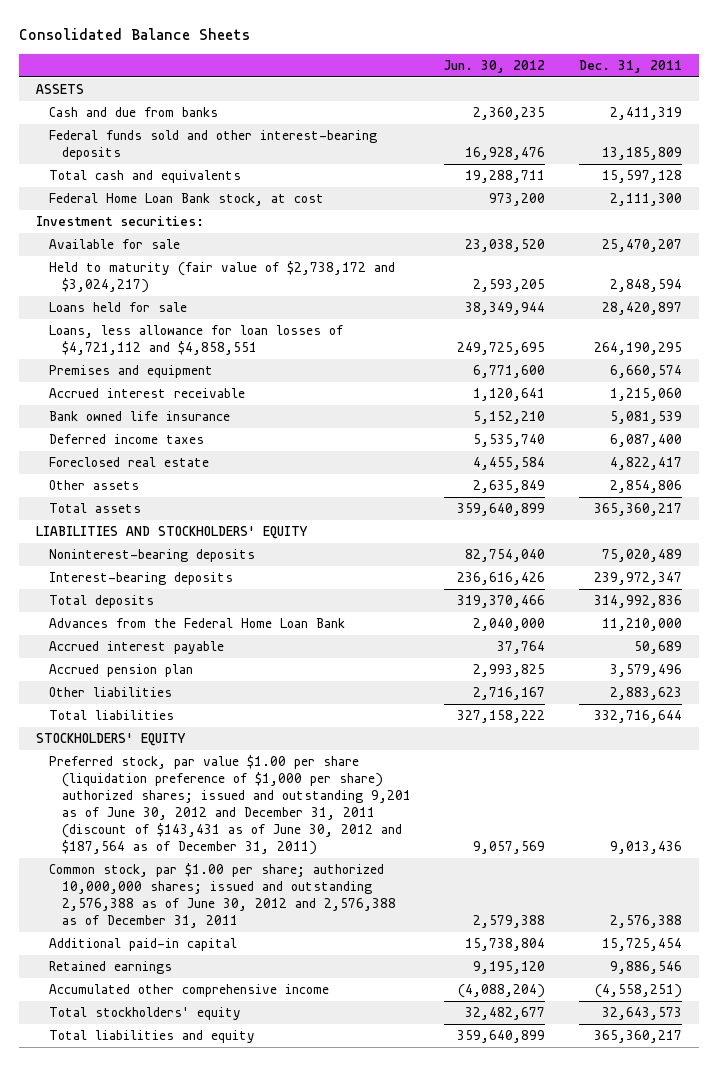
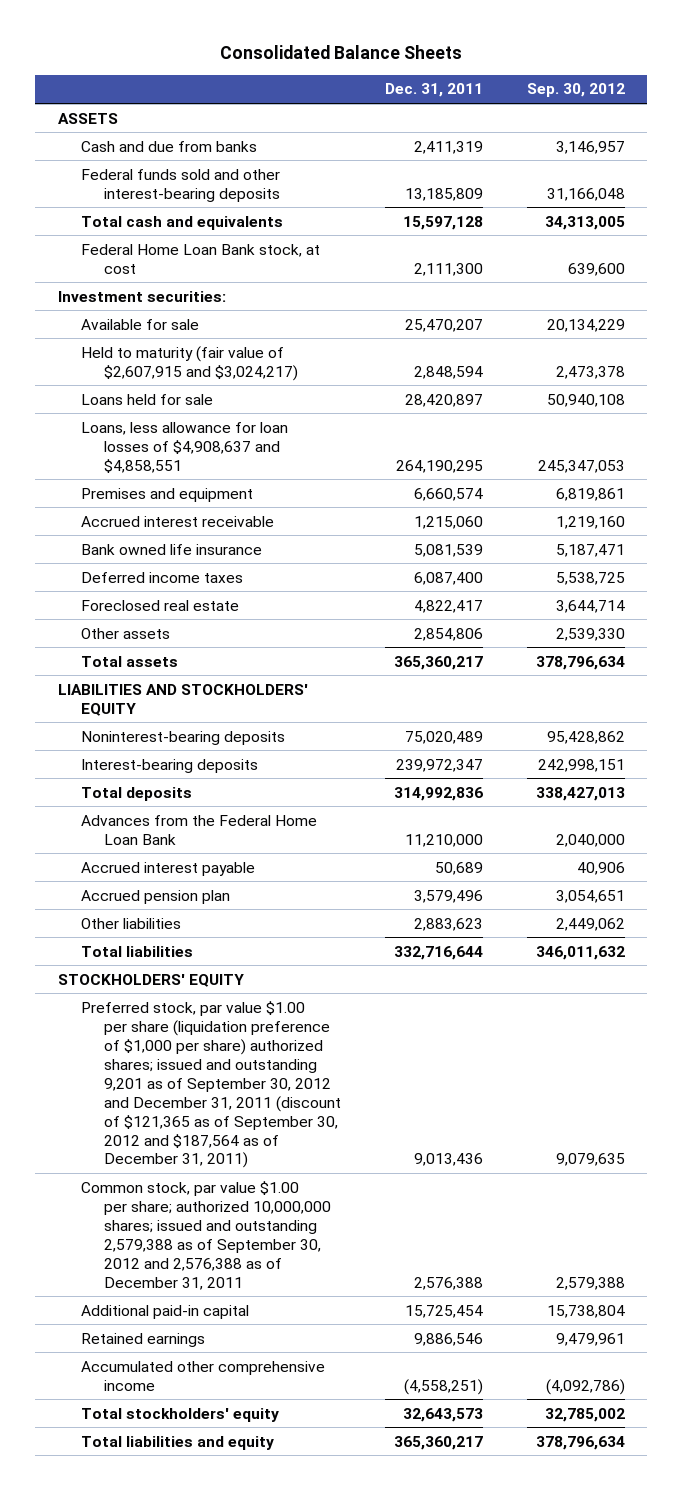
[444,59,546,73] Jun. 30, 2012 -> none
none -> [526,83,625,98] Sep. 30, 2012
[48,261,395,294] Held to maturity (fair value of $2,738,172 and $3,024,217) -> [80,345,298,381] Held to maturity (fair value of $2,607,915 and $3,024,217)
[48,325,343,356] Loans, less allowance for loan losses of $4,721,112 and $4,858,551 -> [80,421,288,473] Loans, less allowance for loan losses of $4,908,637 and $4,858,551
[48,755,411,856] Preferred stock, par value $1.00 per share (liquidation preference of $1,000 per share) authorized shares; issued and outstanding 9,201 as of June 30, 2012 and December 31, 2011 (discount of $143,431 as of June 30, 2012 and $187,564 as of December 31, 2011) -> [80,1000,341,1169] Preferred stock, par value $1.00 per share (liquidation preference of $1,000 per share) authorized shares; issued and outstanding 9,201 as of September 30, 2012 and December 31, 2011 (discount of $121,365 as of September 30, 2012 and $187,564 as of December 31, 2011)
[48,863,396,929] Common stock, par $1.00 per share; authorized 10,000,000 shares; issued and outstanding 2,576,388 as of June 30, 2012 and 2,576,388 as of December 31, 2011 -> [80,1180,331,1290] Common stock, par value $1.00 per share; authorized 10,000,000 shares; issued and outstanding 2,579,388 as of September 30, 2012 and 2,576,388 as of December 31, 2011

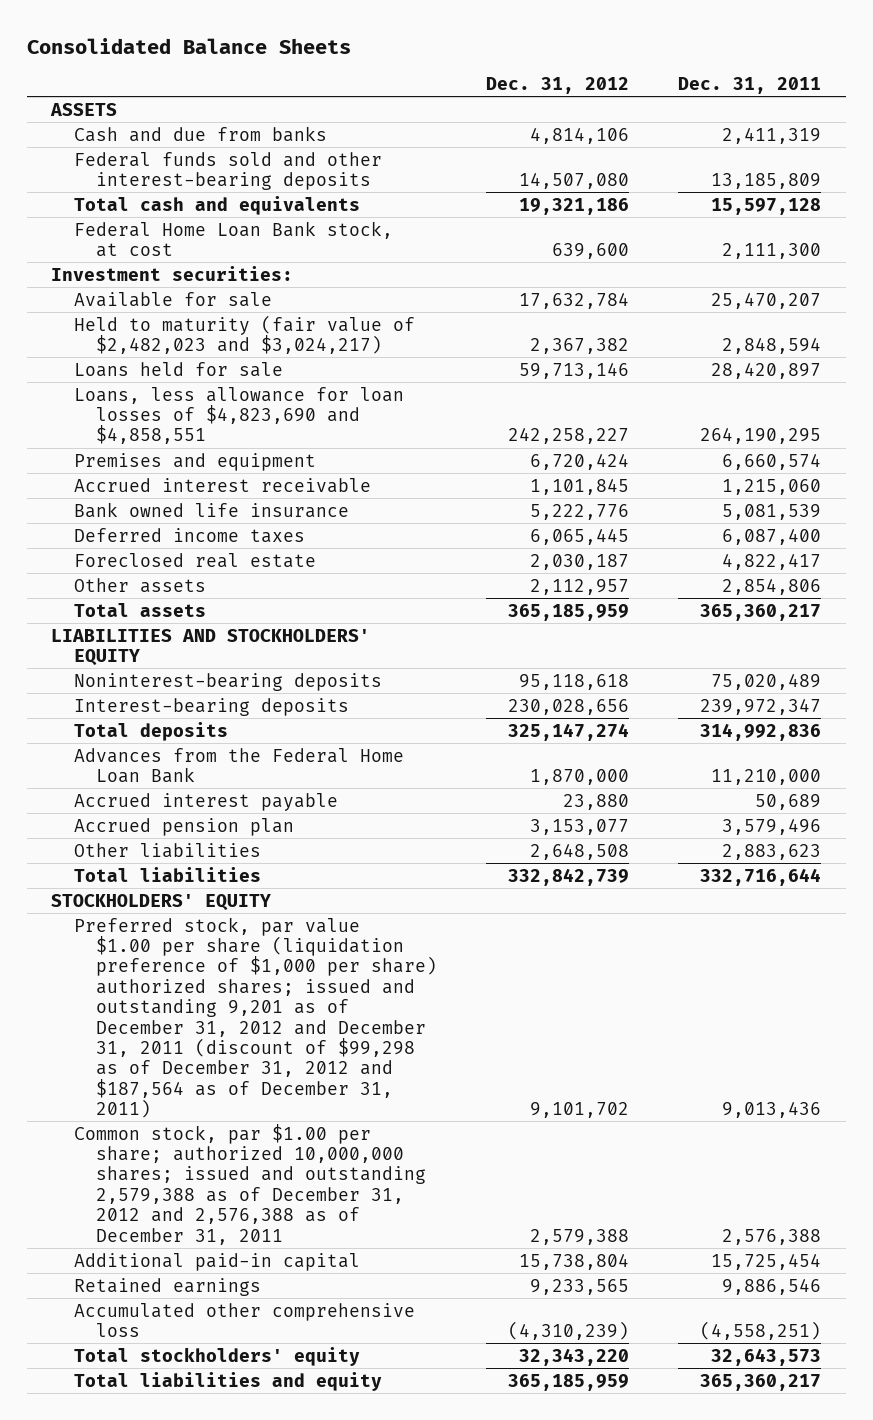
[526,83,625,98] Sep. 30, 2012 -> none
none -> [486,76,630,94] Dec. 31, 2012
[80,345,298,381] Held to maturity (fair value of $2,607,915 and $3,024,217) -> [73,314,415,354] Held to maturity (fair value of $2,482,023 and $3,024,217)
[80,421,288,473] Loans, less allowance for loan losses of $4,908,637 and $4,858,551 -> [73,386,404,445] Loans, less allowance for loan losses of $4,823,690 and $4,858,551
[80,1000,341,1169] Preferred stock, par value $1.00 per share (liquidation preference of $1,000 per share) authorized shares; issued and outstanding 9,201 as of September 30, 2012 and December 31, 2011 (discount of $121,365 as of September 30, 2012 and $187,564 as of December 31, 2011) -> [73,916,437,1119] Preferred stock, par value $1.00 per share (liquidation preference of $1,000 per share) authorized shares; issued and outstanding 9,201 as of December 31, 2012 and December 31, 2011 (discount of $99,298 as of December 31, 2012 and $187,564 as of December 31, 2011)
[80,1180,331,1290] Common stock, par value $1.00 per share; authorized 10,000,000 shares; issued and outstanding 2,579,388 as of September 30, 2012 and 2,576,388 as of December 31, 2011 -> [73,1123,426,1245] Common stock, par $1.00 per share; authorized 10,000,000 shares; issued and outstanding 2,579,388 as of December 31, 2012 and 2,576,388 as of December 31, 2011
[80,1360,325,1391] Accumulated other comprehensive income -> [73,1302,415,1337] Accumulated other comprehensive loss

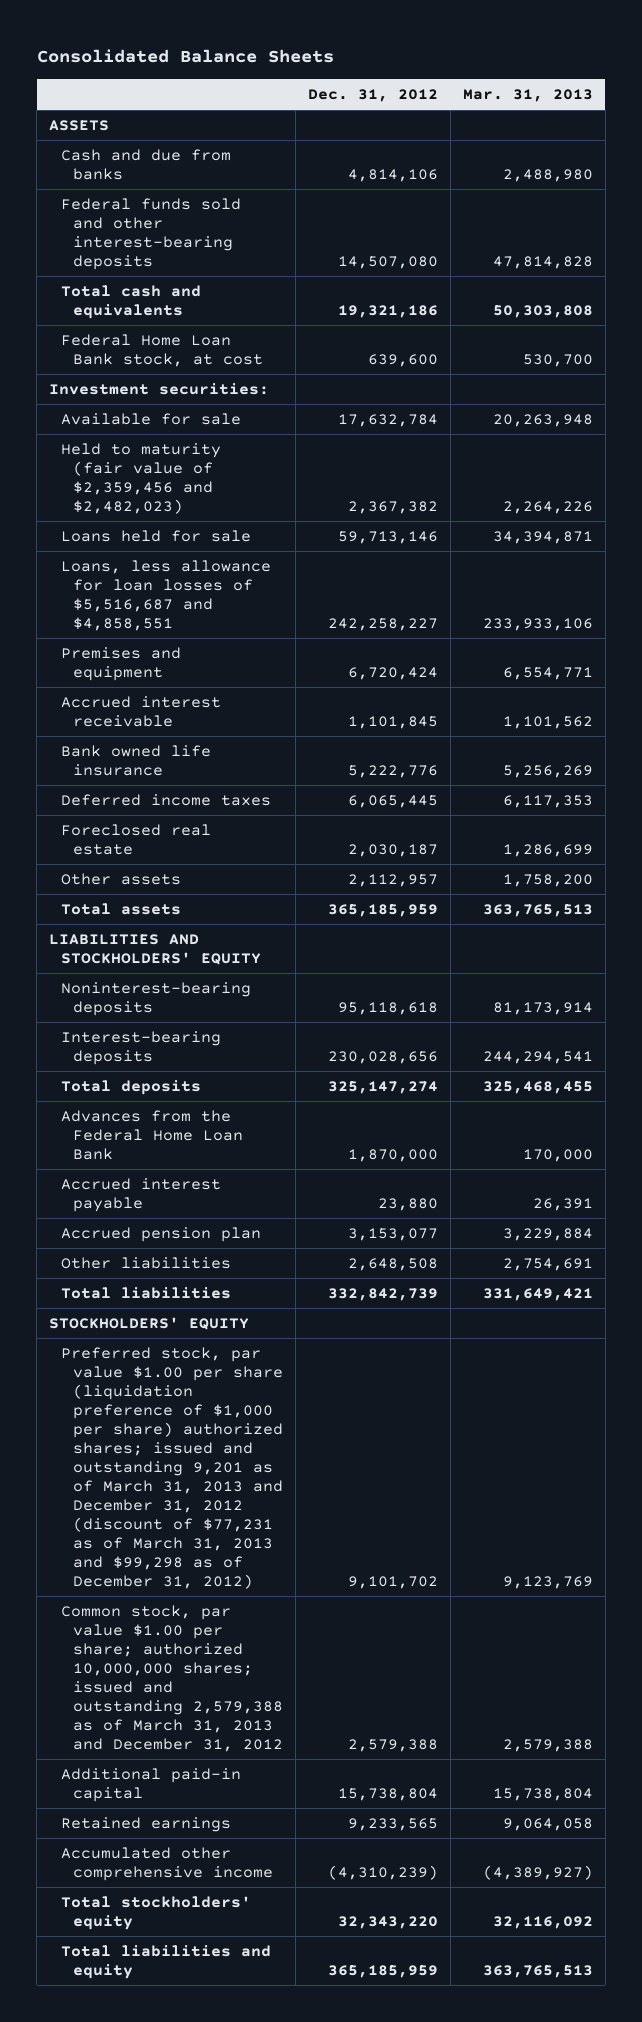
[678,76,822,94] Dec. 31, 2011 -> none
none -> [462,88,593,102] Mar. 31, 2013
[73,314,415,354] Held to maturity (fair value of $2,482,023 and $3,024,217) -> [61,442,222,515] Held to maturity (fair value of $2,359,456 and $2,482,023)
[73,386,404,445] Loans, less allowance for loan losses of $4,823,690 and $4,858,551 -> [61,559,272,632] Loans, less allowance for loan losses of $5,516,687 and $4,858,551
[73,916,437,1119] Preferred stock, par value $1.00 per share (liquidation preference of $1,000 per share) authorized shares; issued and outstanding 9,201 as of December 31, 2012 and December 31, 2011 (discount of $99,298 as of December 31, 2012 and $187,564 as of December 31, 2011) -> [61,1346,284,1590] Preferred stock, par value $1.00 per share (liquidation preference of $1,000 per share) authorized shares; issued and outstanding 9,201 as of March 31, 2013 and December 31, 2012 (discount of $77,231 as of March 31, 2013 and $99,298 as of December 31, 2012)
[73,1123,426,1245] Common stock, par $1.00 per share; authorized 10,000,000 shares; issued and outstanding 2,579,388 as of December 31, 2012 and 2,576,388 as of December 31, 2011 -> [61,1604,284,1753] Common stock, par value $1.00 per share; authorized 10,000,000 shares; issued and outstanding 2,579,388 as of March 31, 2013 and December 31, 2012
[73,1302,415,1337] Accumulated other comprehensive loss -> [61,1846,274,1881] Accumulated other comprehensive income

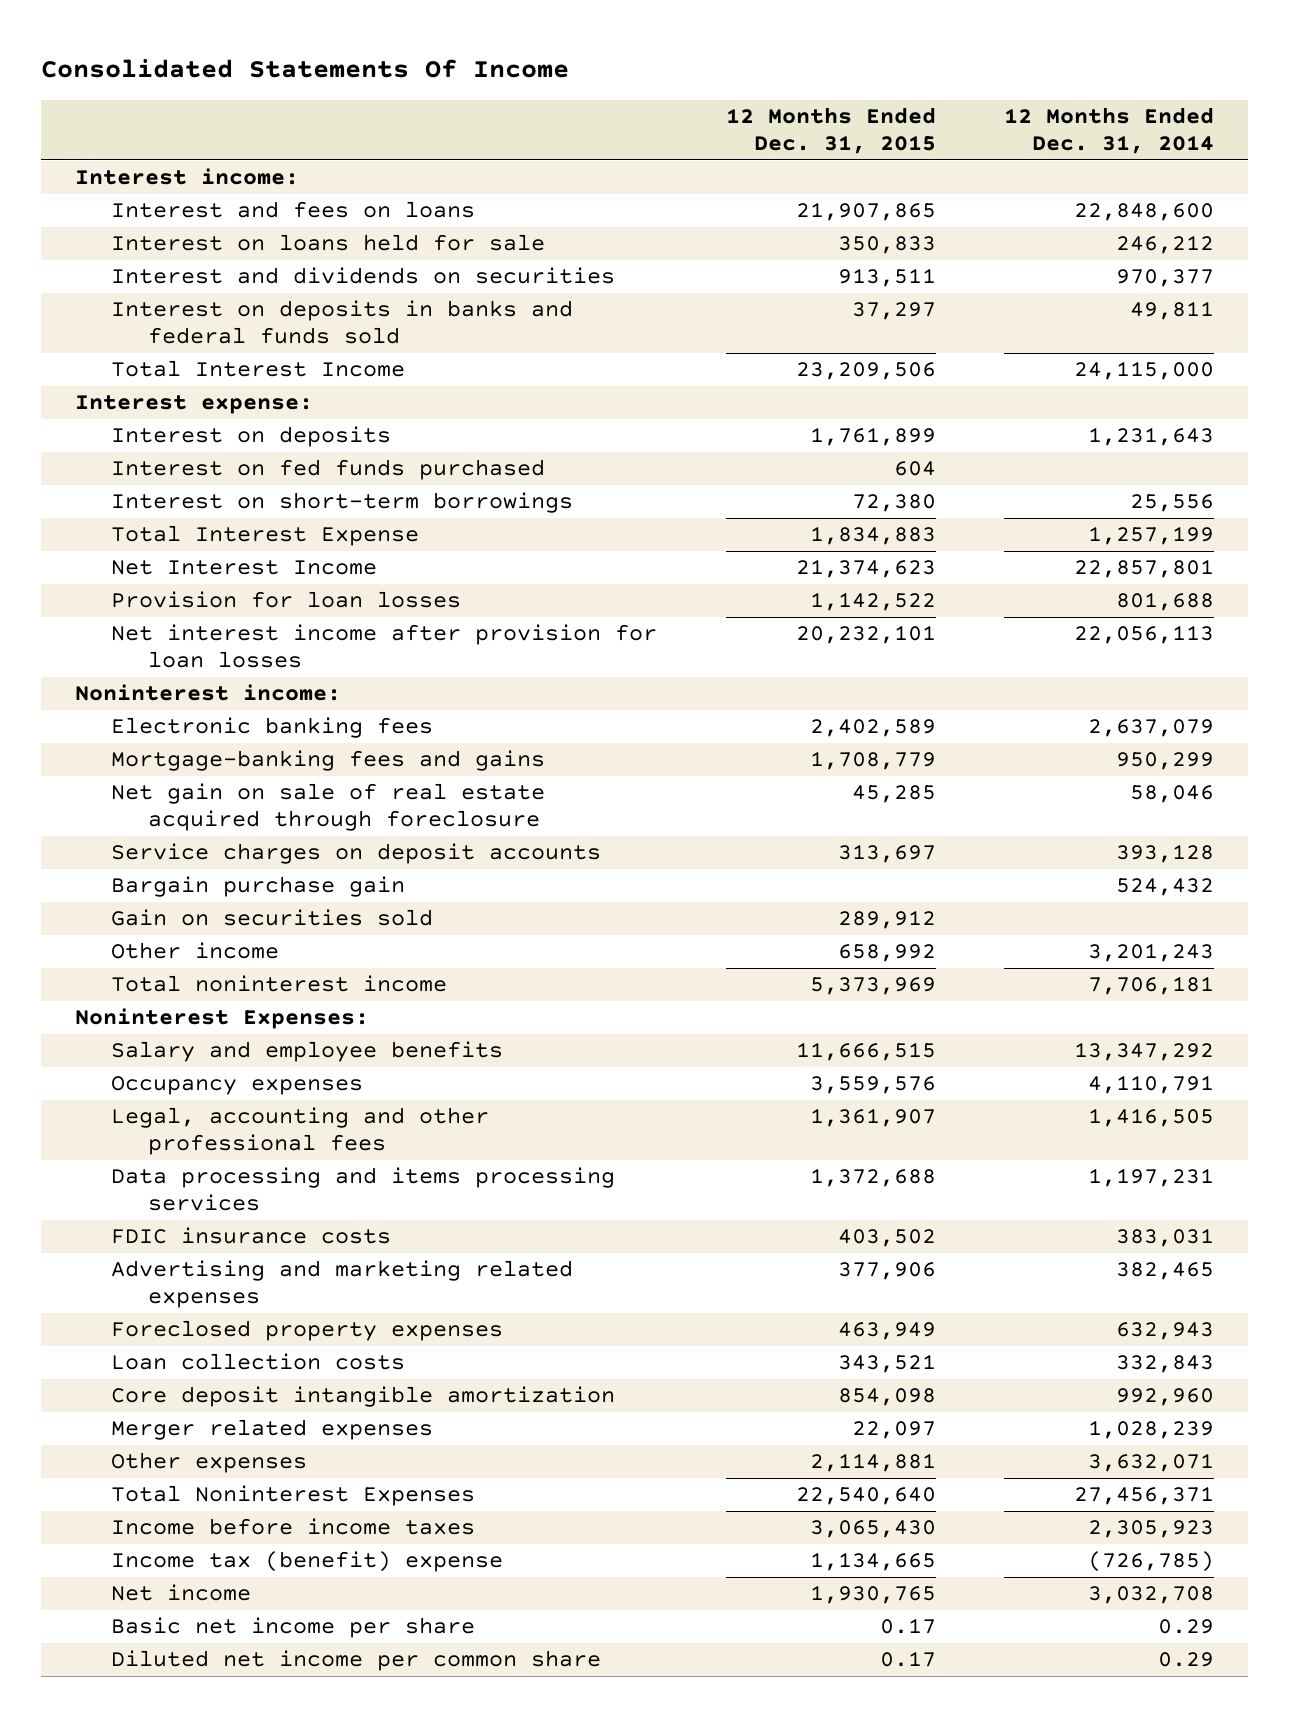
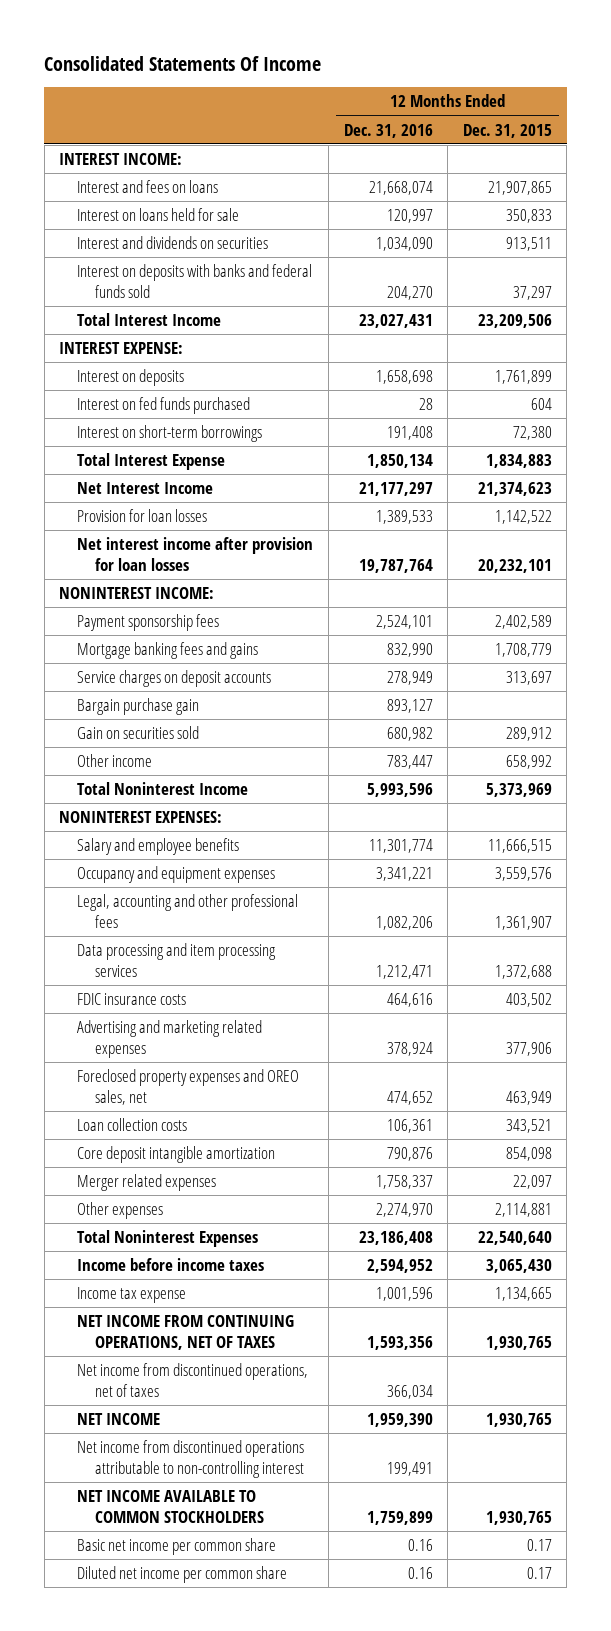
[1003,107,1214,155] 12 Months Ended Dec. 31, 2014 -> none
none -> [343,123,433,138] Dec. 31, 2016
[74,168,299,186] Interest income: -> [59,153,183,166] INTEREST INCOME:
[111,300,574,345] Interest on deposits in banks and federal funds sold -> [77,264,313,298] Interest on deposits with banks and federal funds sold
[74,395,313,415] Interest expense: -> [59,342,184,355] INTEREST EXPENSE:
[111,783,546,832] Net gain on sale of real estate acquired through foreclosure -> none
[74,684,341,702] Noninterest income: -> [59,587,215,600] NONINTEREST INCOME:
[111,717,434,739] Electronic banking fees -> [77,614,220,632] Payment sponsorship fees
[111,750,546,772] Mortgage-banking fees and gains -> [77,642,259,660] Mortgage banking fees and gains
[111,975,448,993] Total noninterest income -> [77,782,249,796] Total Noninterest Income
[74,1008,369,1030] Noninterest Expenses: -> [59,811,223,824] NONINTEREST EXPENSES:
[111,1076,364,1096] Occupancy expenses -> [77,866,276,884] Occupancy and equipment expenses
[111,1167,616,1212] Data processing and items processing services -> [77,943,277,977] Data processing and item processing services
[111,1320,504,1342] Foreclosed property expenses -> [77,1069,300,1105] Foreclosed property expenses and OREO sales, net
[111,1551,504,1573] Income tax (benefit) expense -> [77,1287,187,1304] Income tax expense
none -> [77,1315,295,1350] NET INCOME FROM CONTINUING OPERATIONS, NET OF TAXES
none -> [77,1363,309,1397] Net income from discontinued operations, net of taxes
[111,1584,252,1602] Net income -> [77,1413,161,1426] NET INCOME
none -> [77,1440,305,1478] Net income from discontinued operations attributable to non-controlling interest
none -> [77,1490,265,1523] NET INCOME AVAILABLE TO COMMON STOCKHOLDERS
[111,1617,476,1639] Basic net income per share -> [77,1538,277,1556] Basic net income per common share

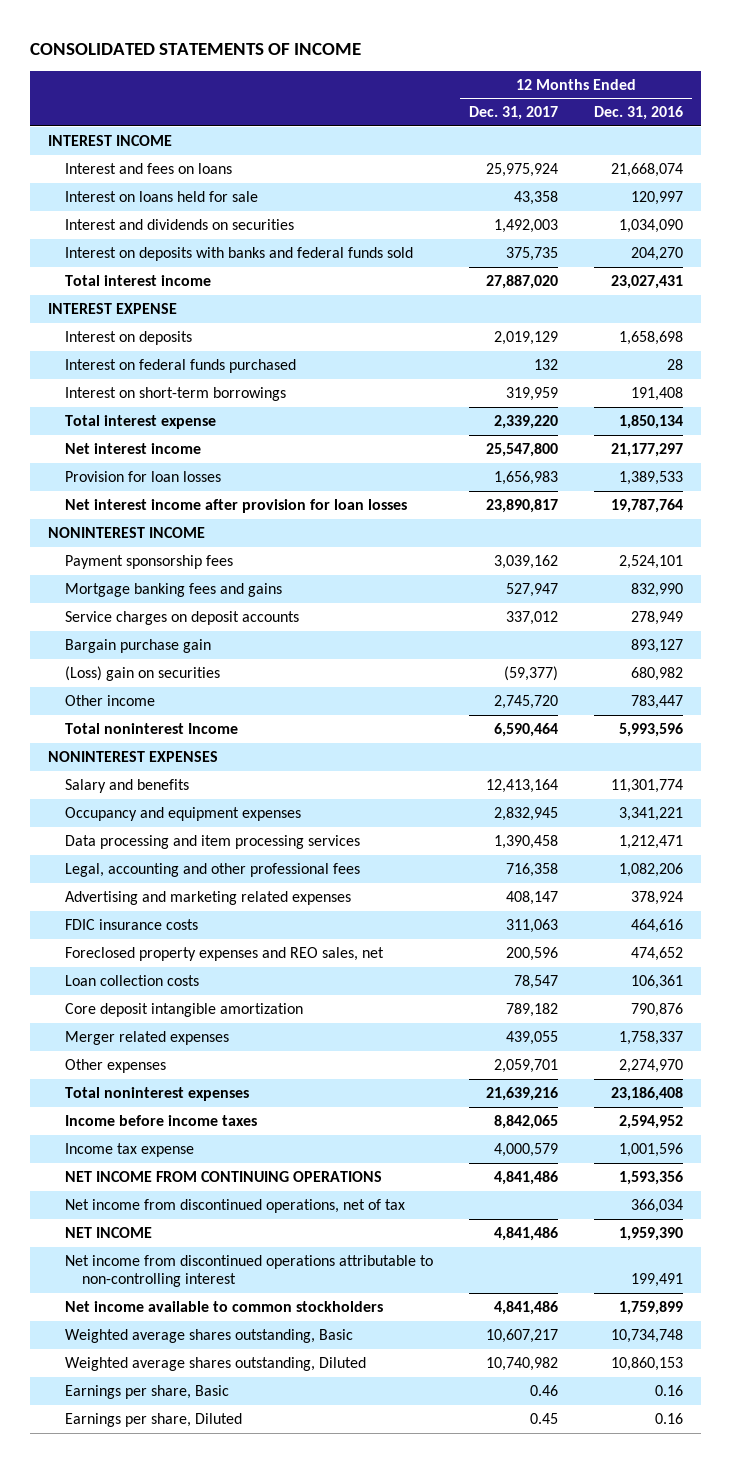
[44,55,322,71] Consolidated Statements Of Income -> [30,42,362,55] CONSOLIDATED STATEMENTS OF INCOME
[462,123,552,138] Dec. 31, 2015 -> none
none -> [469,106,559,121] Dec. 31, 2017
[59,153,183,166] INTEREST INCOME: -> [48,134,173,146] INTEREST INCOME
[77,313,222,327] Total Interest Income -> [65,274,212,286] Total interest income
[59,342,184,355] INTEREST EXPENSE: -> [48,302,178,314] INTEREST EXPENSE
[77,397,251,415] Interest on fed funds purchased -> [65,358,297,373] Interest on federal funds purchased
[77,453,226,471] Total Interest Expense -> [65,414,217,429] Total interest expense
[77,482,214,495] Net Interest Income -> [65,442,202,454] Net interest income
[59,587,215,600] NONINTEREST INCOME: -> [48,526,206,538] NONINTEREST INCOME
[77,726,200,740] Gain on securities sold -> [65,665,221,681] (Loss) gain on securities
[77,782,249,796] Total Noninterest Income -> [65,722,239,734] Total noninterest Income
[59,811,223,824] NONINTEREST EXPENSES: -> [48,750,219,762] NONINTEREST EXPENSES
[77,838,240,856] Salary and employee benefits -> [65,778,190,793] Salary and benefits
[77,894,299,928] Legal, accounting and other professional fees -> [65,862,361,877] Legal, accounting and other professional fees
[77,993,187,1006] FDIC insurance costs -> [65,918,199,930] FDIC insurance costs
[77,1069,300,1105] Foreclosed property expenses and OREO sales, net -> [65,946,385,961] Foreclosed property expenses and REO sales, net
[77,1230,259,1248] Total Noninterest Expenses -> [65,1086,250,1101] Total noninterest expenses
[77,1315,295,1350] NET INCOME FROM CONTINUING OPERATIONS, NET OF TAXES -> [65,1170,383,1182] NET INCOME FROM CONTINUING OPERATIONS
[77,1363,309,1397] Net income from discontinued operations, net of taxes -> [65,1198,406,1213] Net income from discontinued operations, net of tax
[77,1490,265,1523] NET INCOME AVAILABLE TO COMMON STOCKHOLDERS -> [65,1300,384,1312] Net income available to common stockholders
none -> [65,1328,354,1343] Weighted average shares outstanding, Basic
none -> [65,1356,367,1371] Weighted average shares outstanding, Diluted
[77,1538,277,1556] Basic net income per common share -> [65,1384,230,1399] Earnings per share, Basic
[77,1566,288,1584] Diluted net income per common share -> [65,1412,243,1427] Earnings per share, Diluted

